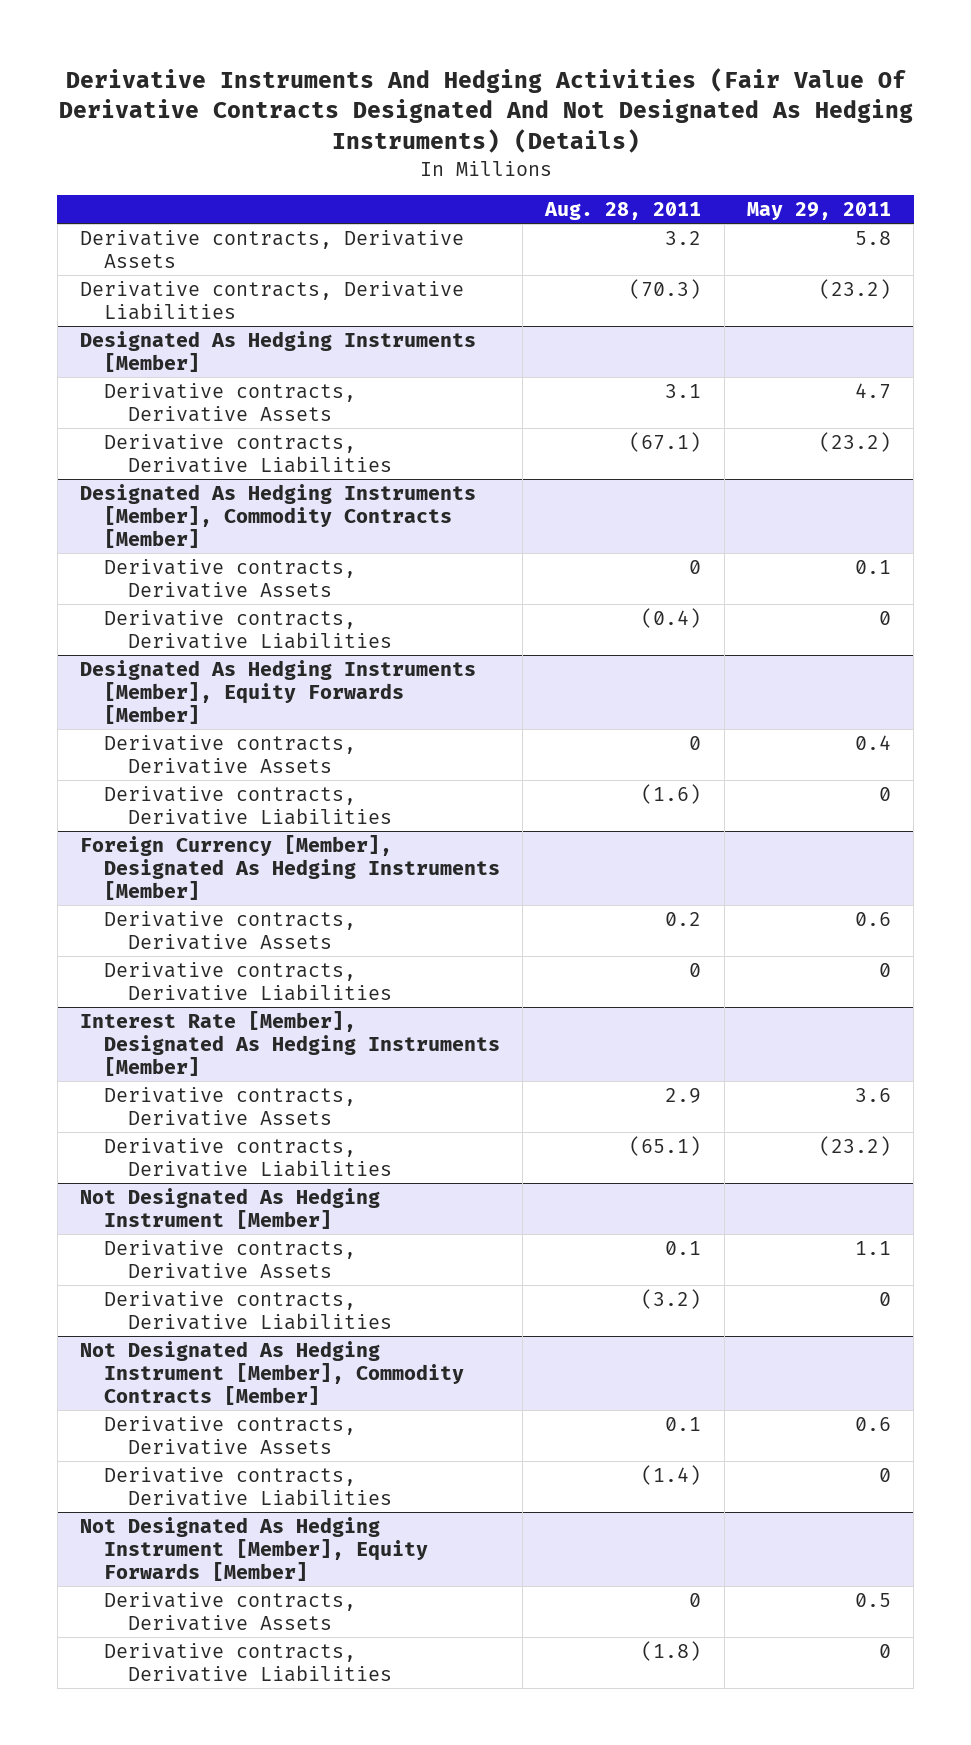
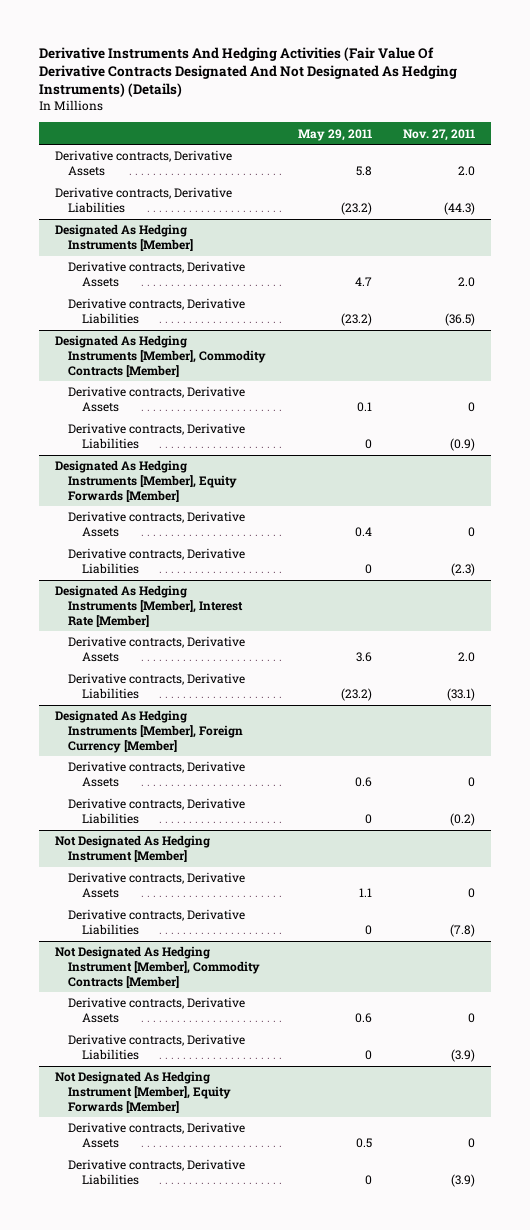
[544,202,702,221] Aug. 28, 2011 -> none
none -> [403,128,476,141] Nov. 27, 2011
[79,834,500,900] Foreign Currency [Member], Designated As Hedging Instruments [Member] -> none
[103,910,356,950] Derivative contracts, Derivative Assets -> none
[103,961,392,1001] Derivative contracts, Derivative Liabilities -> none
[79,1010,500,1076] Interest Rate [Member], Designated As Hedging Instruments [Member] -> [54,585,244,627] Designated As Hedging Instruments [Member], Interest Rate [Member]
none -> [54,710,244,753] Designated As Hedging Instruments [Member], Foreign Currency [Member]
none -> [68,761,246,787] Derivative contracts, Derivative Assets
none -> [68,798,246,824] Derivative contracts, Derivative Liabilities

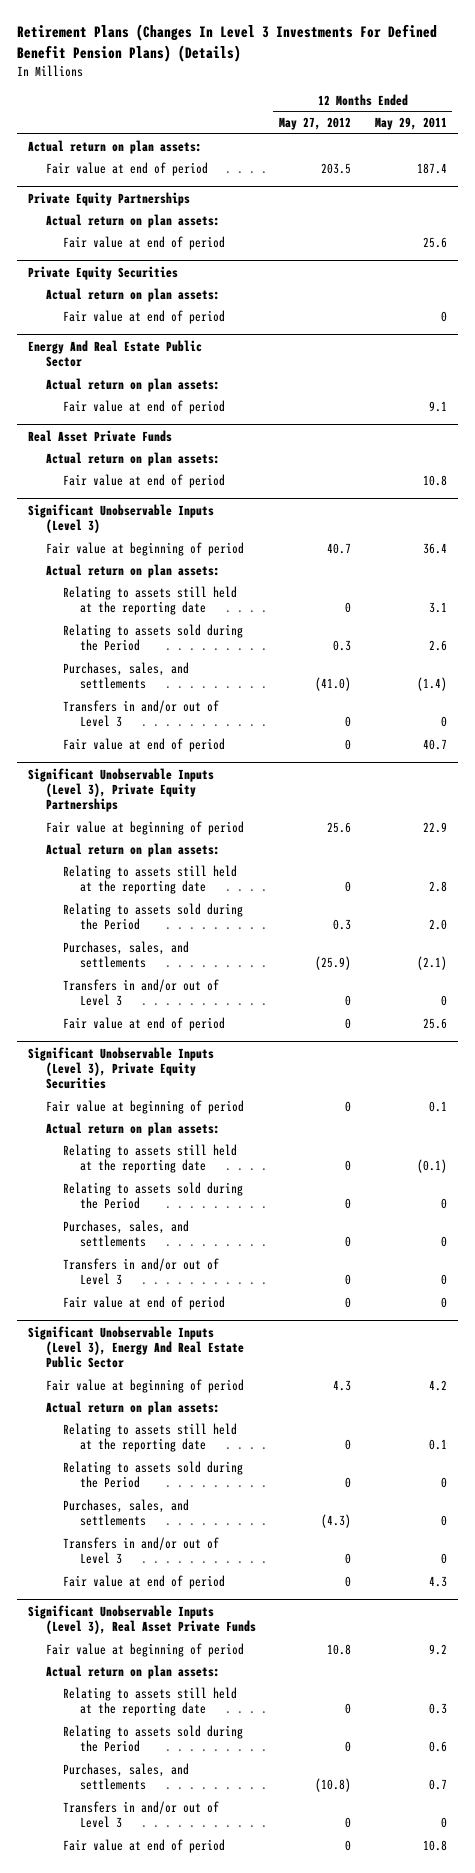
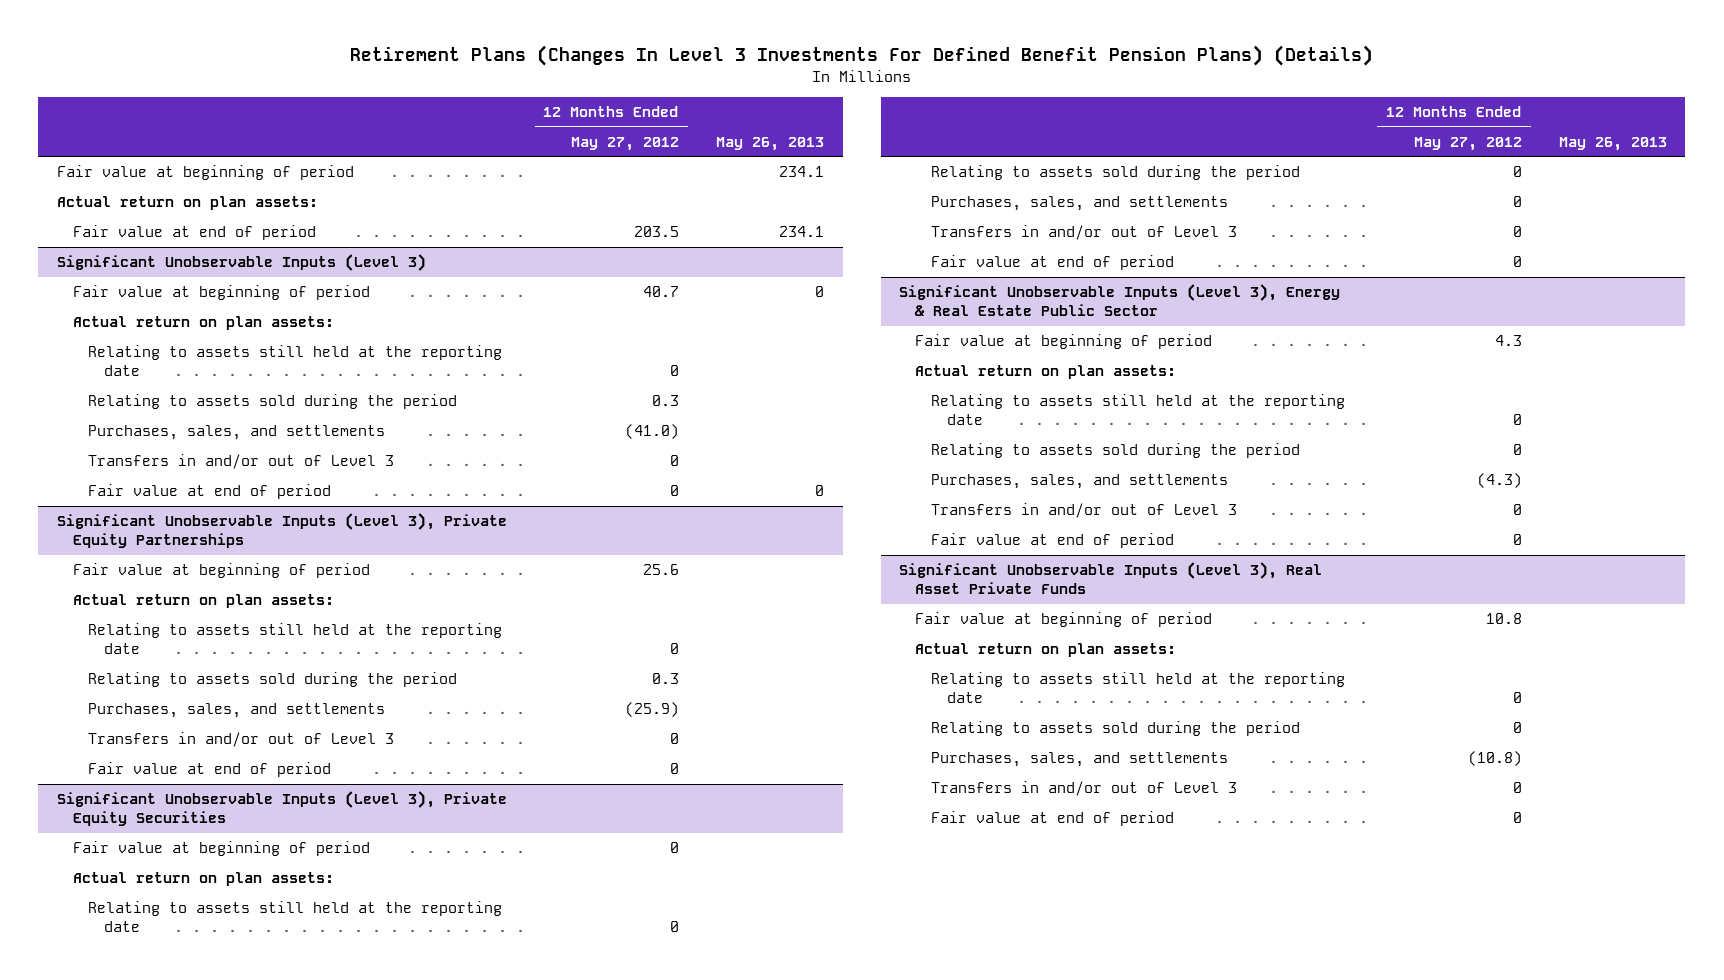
[374,117,447,131] May 29, 2011 -> none
none -> [716,136,825,151] May 26, 2013
none -> [56,165,354,181] Fair value at beginning of period
[28,191,191,206] Private Equity Partnerships -> none
[45,213,220,228] Actual return on plan assets: -> none
[62,235,225,250] Fair value at end of period -> none
[28,265,179,280] Private Equity Securities -> none
[45,287,220,302] Actual return on plan assets: -> none
[62,309,225,324] Fair value at end of period -> none
[28,339,203,368] Energy And Real Estate Public Sector -> none
[45,377,220,392] Actual return on plan assets: -> none
[62,399,225,414] Fair value at end of period -> none
[28,429,173,442] Real Asset Private Funds -> none
[45,451,220,466] Actual return on plan assets: -> none
[62,473,225,488] Fair value at end of period -> none
[62,623,243,652] Relating to assets sold during the Period -> [88,394,458,410] Relating to assets sold during the period
[62,902,243,931] Relating to assets sold during the Period -> [88,672,458,688] Relating to assets sold during the period
[62,1181,243,1210] Relating to assets sold during the Period -> [930,165,1300,181] Relating to assets sold during the period
[28,1325,244,1369] Significant Unobservable Inputs (Level 3), Energy And Real Estate Public Sector -> [899,284,1341,317] Significant Unobservable Inputs (Level 3), Energy & Real Estate Public Sector
[62,1460,243,1489] Relating to assets sold during the Period -> [930,443,1300,459] Relating to assets sold during the period
[62,1724,243,1753] Relating to assets sold during the Period -> [930,721,1300,737] Relating to assets sold during the period

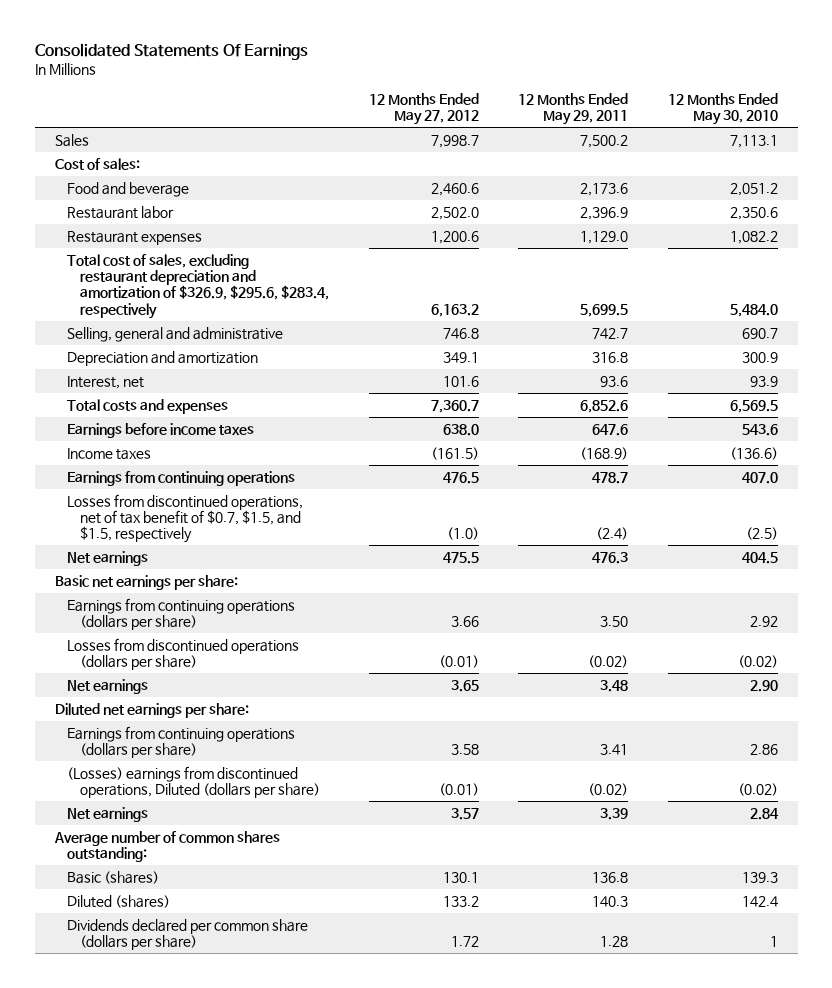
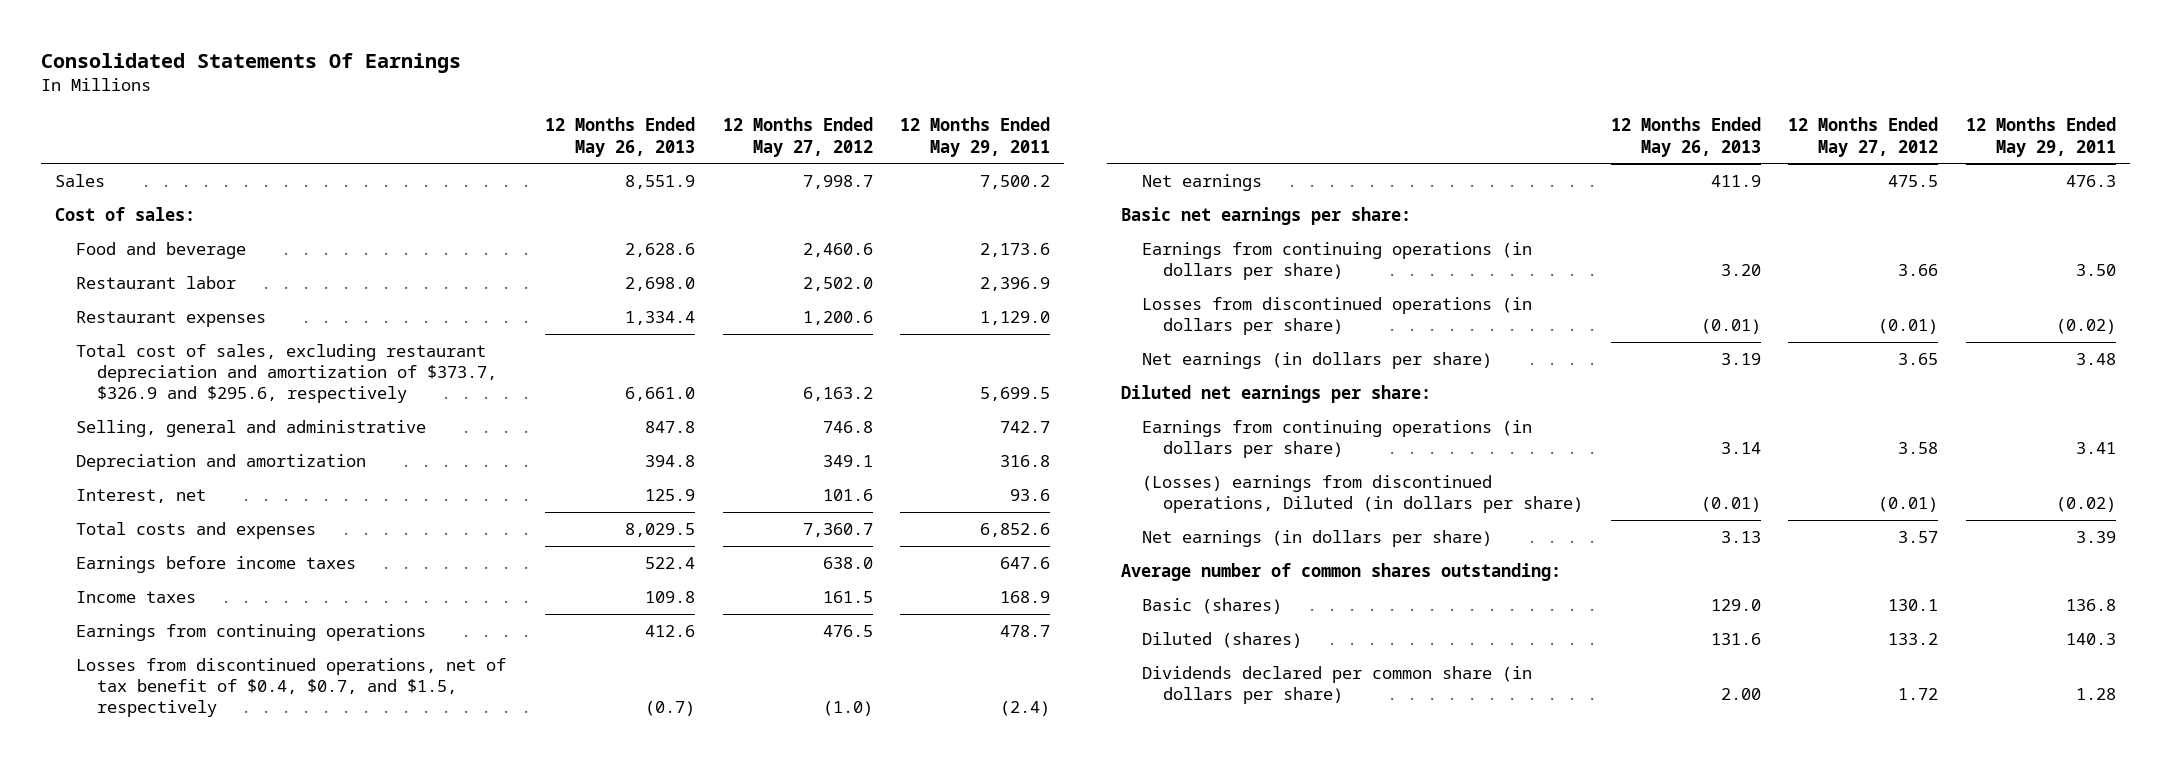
[667,92,778,126] 12 Months Ended May 30, 2010 -> none
none -> [544,117,695,157] 12 Months Ended May 26, 2013
[67,253,330,319] Total cost of sales, excluding restaurant depreciation and amortization of $326.9, $295.6, $283.4, respectively -> [76,343,498,404] Total cost of sales, excluding restaurant depreciation and amortization of $373.7, $326.9 and $295.6, respectively
[430,446,479,460] (161.5) -> [822,590,873,603] 161.5
[580,446,629,460] (168.9) -> [1000,590,1051,603] 168.9
[67,493,304,544] Losses from discontinued operations, net of tax benefit of $0.7, $1.5, and $1.5, respectively -> [76,657,507,718] Losses from discontinued operations, net of tax benefit of $0.4, $0.7, and $1.5, respectively
[67,597,296,631] Earnings from continuing operations (dollars per share) -> [1141,241,1532,281] Earnings from continuing operations (in dollars per share)
[67,637,300,671] Losses from discontinued operations (dollars per share) -> [1141,296,1532,336] Losses from discontinued operations (in dollars per share)
[67,678,149,694] Net earnings -> [1141,351,1492,369] Net earnings (in dollars per share)
[67,725,296,759] Earnings from continuing operations (dollars per share) -> [1141,419,1532,459] Earnings from continuing operations (in dollars per share)
[67,765,321,799] (Losses) earnings from discontinued operations, Diluted (dollars per share) -> [1141,474,1583,514] (Losses) earnings from discontinued operations, Diluted (in dollars per share)
[67,806,149,822] Net earnings -> [1141,529,1492,547] Net earnings (in dollars per share)
[67,918,309,951] Dividends declared per common share (dollars per share) -> [1141,665,1532,705] Dividends declared per common share (in dollars per share)

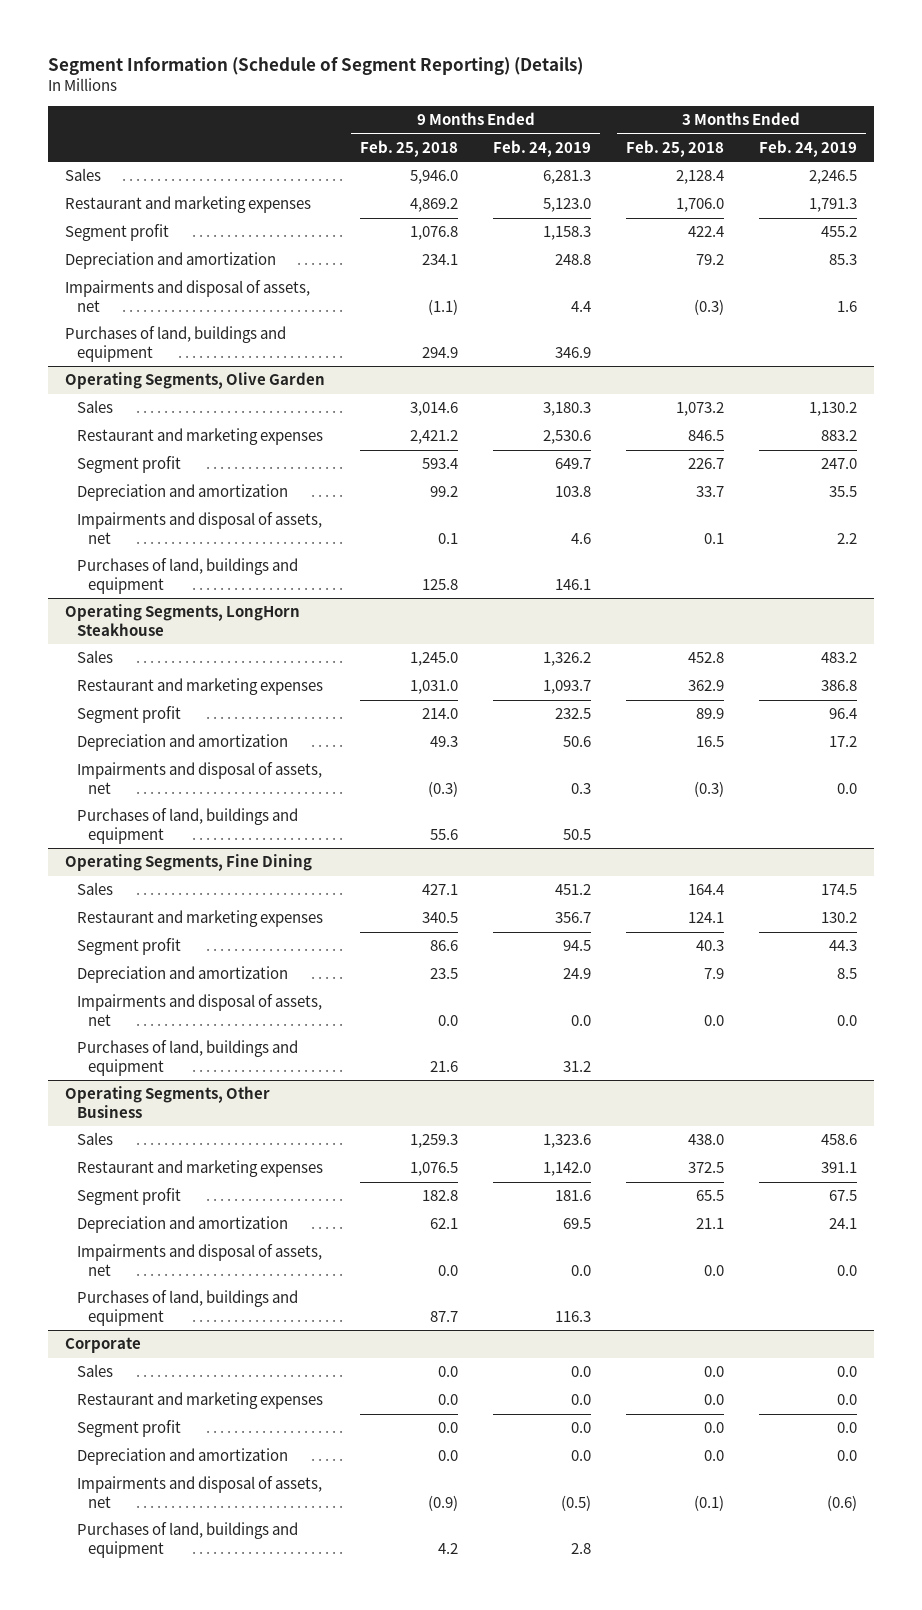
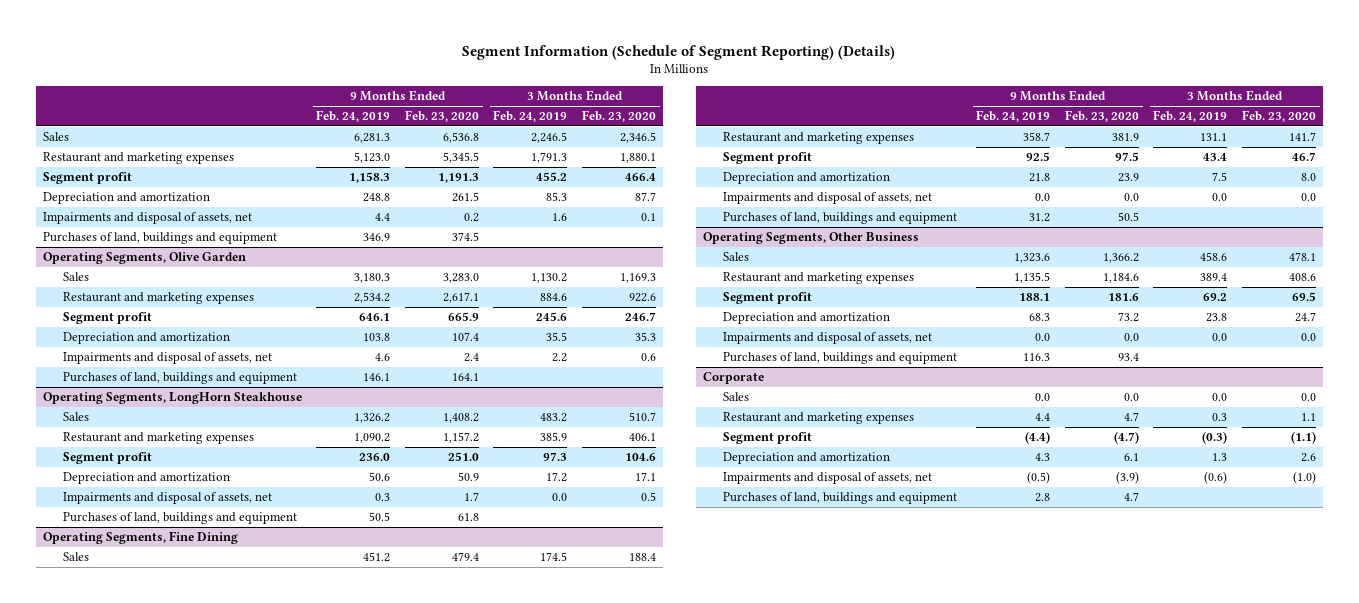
[360,139,459,157] Feb. 25, 2018 -> none
[625,139,724,157] Feb. 25, 2018 -> none
none -> [404,110,479,123] Feb. 23, 2020
none -> [581,110,656,123] Feb. 23, 2020
[542,430,591,445] 2,530.6 -> [354,292,391,304] 2,534.2
[820,430,857,442] 883.2 -> [540,293,568,302] 884.6
[554,458,591,470] 649.7 -> [359,313,391,322] 646.1
[820,458,857,470] 247.0 -> [536,312,568,322] 245.6
[542,680,591,695] 1,093.7 -> [354,433,391,444] 1,090.2
[820,680,857,692] 386.8 -> [540,432,568,442] 385.9
[554,708,591,720] 232.5 -> [359,453,391,462] 236.0
[828,708,857,720] 96.4 -> [543,452,568,462] 97.3
[554,912,591,924] 356.7 -> [1023,132,1051,142] 358.7
[820,912,857,924] 130.2 -> [1200,133,1228,142] 131.1
[562,940,591,952] 94.5 -> [1026,152,1051,162] 92.5
[828,940,857,952] 44.3 -> [1203,153,1228,162] 43.4
[562,968,591,980] 24.9 -> [1029,173,1051,183] 21.8
[836,968,857,980] 8.5 -> [1212,172,1228,182] 7.5
[542,1162,591,1177] 1,142.0 -> [1014,272,1051,284] 1,135.5
[820,1162,857,1174] 391.1 -> [1200,273,1228,282] 389.4
[554,1190,591,1202] 181.6 -> [1019,293,1051,302] 188.1
[828,1190,857,1202] 67.5 -> [1203,293,1228,302] 69.2
[562,1218,591,1230] 69.5 -> [1029,313,1051,322] 68.3
[828,1218,857,1230] 24.1 -> [1206,313,1228,323] 23.8
[570,1394,591,1406] 0.0 -> [1035,413,1051,422] 4.4
[836,1394,857,1406] 0.0 -> [1212,413,1228,422] 0.3
[570,1422,591,1434] 0.0 -> [1025,431,1051,445] (4.4)
[836,1422,857,1434] 0.0 -> [1202,431,1228,445] (0.3)
[570,1450,591,1462] 0.0 -> [1035,453,1051,462] 4.3
[836,1450,857,1462] 0.0 -> [1212,453,1228,462] 1.3

